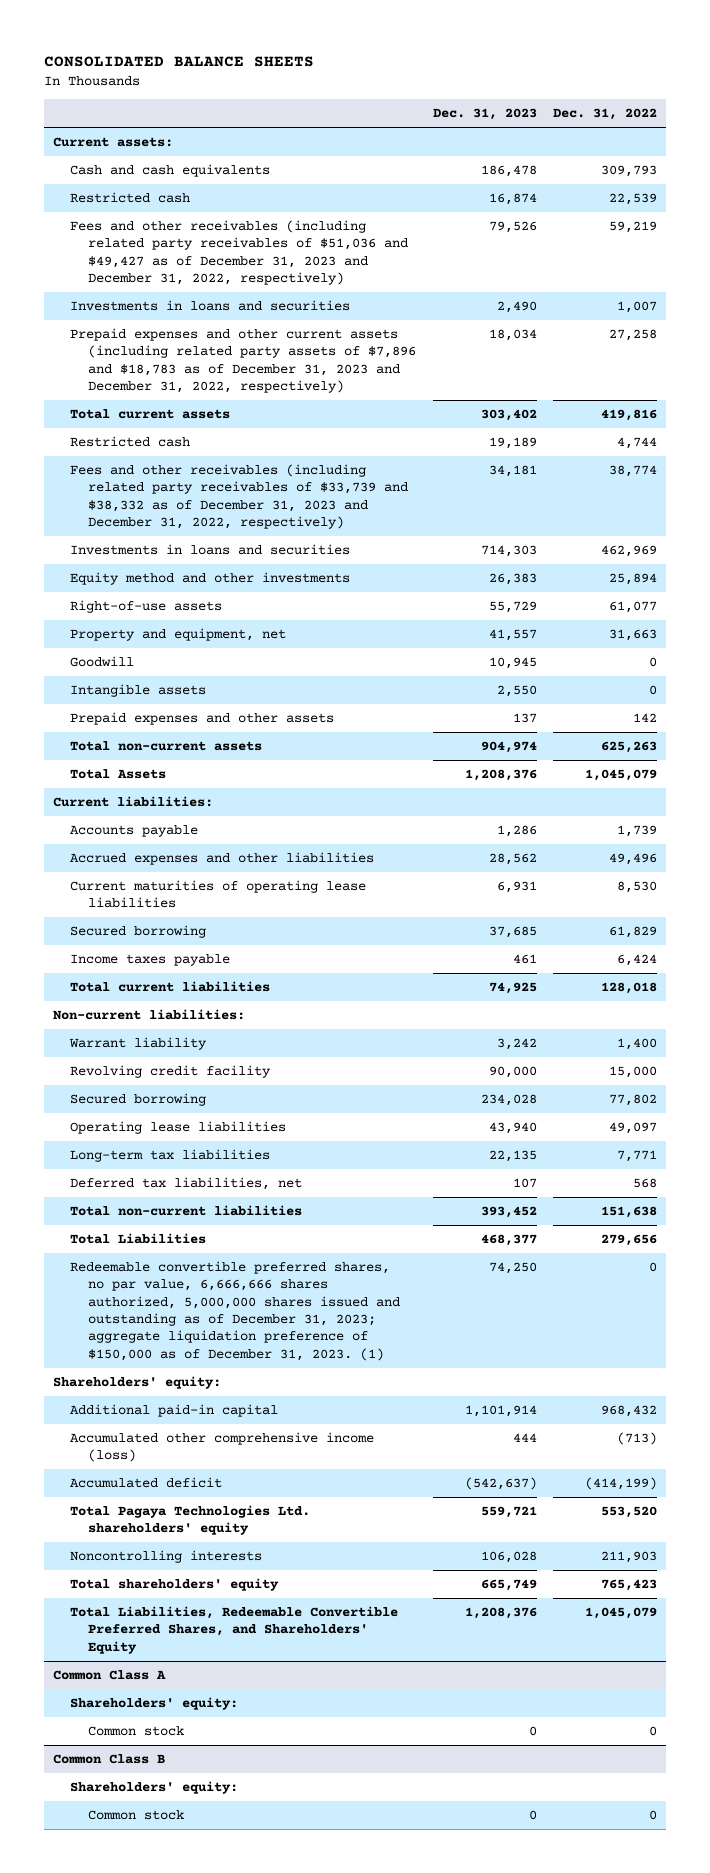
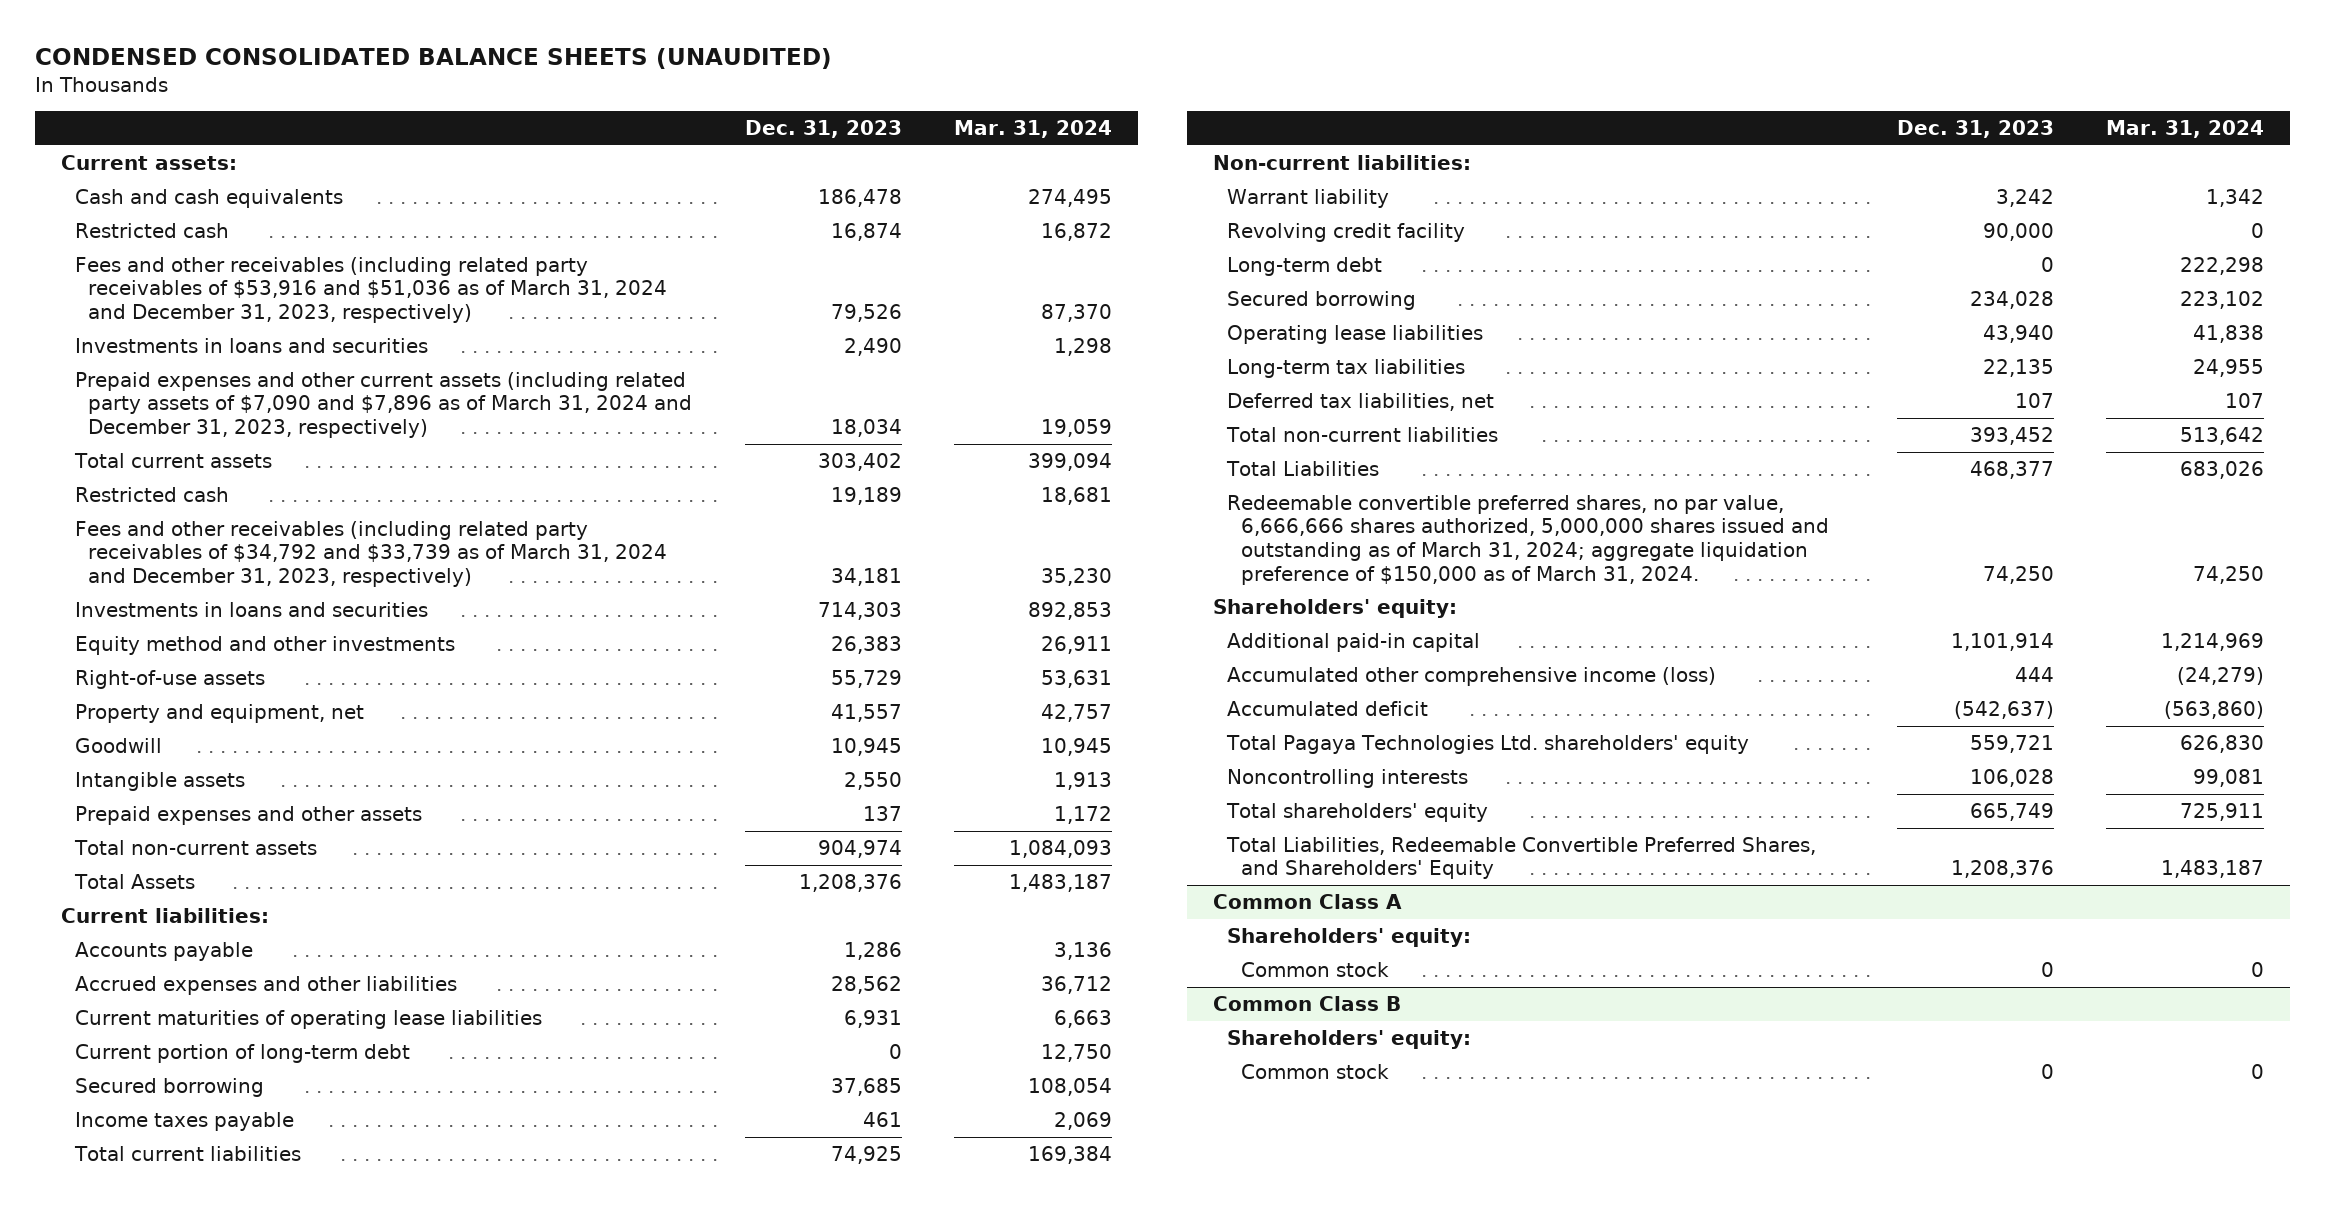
[44,56,315,68] CONSOLIDATED BALANCE SHEETS -> [34,48,832,70] CONDENSED CONSOLIDATED BALANCE SHEETS (UNAUDITED)
[553,108,658,121] Dec. 31, 2022 -> none
none -> [953,120,1112,139] Mar. 31, 2024
[70,220,409,286] Fees and other receivables (including related party receivables of $51,036 and $49,427 as of December 31, 2023 and December 31, 2022, respectively) -> [74,256,668,324] Fees and other receivables (including related party receivables of $53,916 and $51,036 as of March 31, 2024 and December 31, 2023, respectively)
[70,328,417,394] Prepaid expenses and other current assets (including related party assets of $7,896 and $18,783 as of December 31, 2023 and December 31, 2022, respectively) -> [74,371,693,439] Prepaid expenses and other current assets (including related party assets of $7,090 and $7,896 as of March 31, 2024 and December 31, 2023, respectively)
[70,464,409,530] Fees and other receivables (including related party receivables of $33,739 and $38,332 as of December 31, 2023 and December 31, 2022, respectively) -> [74,520,668,588] Fees and other receivables (including related party receivables of $34,792 and $33,739 as of March 31, 2024 and December 31, 2023, respectively)
none -> [74,1043,410,1063] Current portion of long-term debt
none -> [1226,256,1382,276] Long-term debt
[70,1261,401,1361] Redeemable convertible preferred shares, no par value, 6,666,666 shares authorized, 5,000,000 shares issued and outstanding as of December 31, 2023; aggregate liquidation preference of $150,000 as of December 31, 2023. (1) -> [1226,494,1829,585] Redeemable convertible preferred shares, no par value, 6,666,666 shares authorized, 5,000,000 shares issued and outstanding as of March 31, 2024; aggregate liquidation preference of $150,000 as of March 31, 2024.

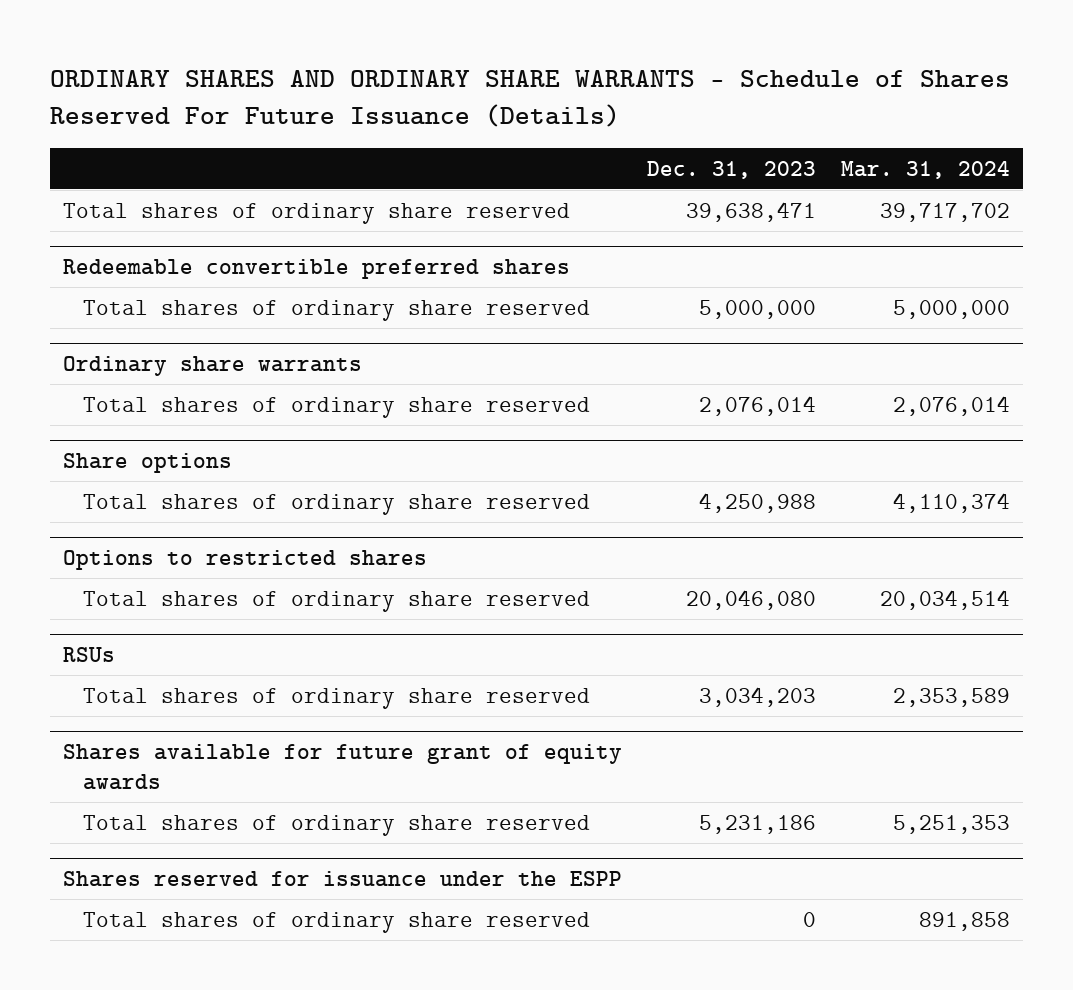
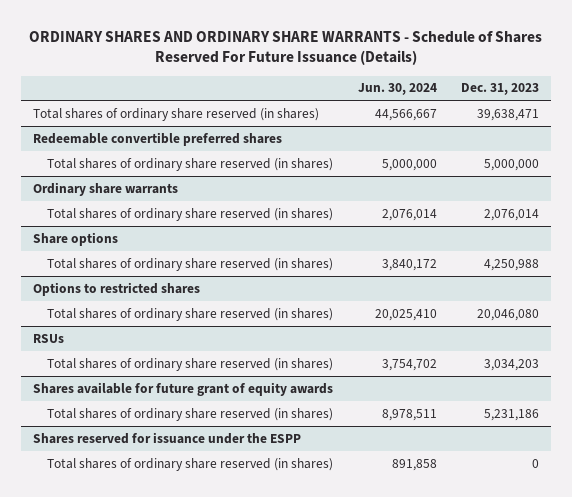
[841,160,1011,179] Mar. 31, 2024 -> none
none -> [357,83,437,96] Jun. 30, 2024
[62,202,570,224] Total shares of ordinary share reserved -> [33,107,320,121] Total shares of ordinary share reserved (in shares)
[83,299,591,321] Total shares of ordinary share reserved -> [47,157,334,171] Total shares of ordinary share reserved (in shares)
[83,396,591,418] Total shares of ordinary share reserved -> [47,207,334,221] Total shares of ordinary share reserved (in shares)
[83,493,591,515] Total shares of ordinary share reserved -> [47,257,334,271] Total shares of ordinary share reserved (in shares)
[83,590,591,612] Total shares of ordinary share reserved -> [47,307,334,321] Total shares of ordinary share reserved (in shares)
[83,687,591,709] Total shares of ordinary share reserved -> [47,357,334,371] Total shares of ordinary share reserved (in shares)
[83,814,591,836] Total shares of ordinary share reserved -> [47,407,334,421] Total shares of ordinary share reserved (in shares)
[83,911,591,933] Total shares of ordinary share reserved -> [47,457,334,471] Total shares of ordinary share reserved (in shares)

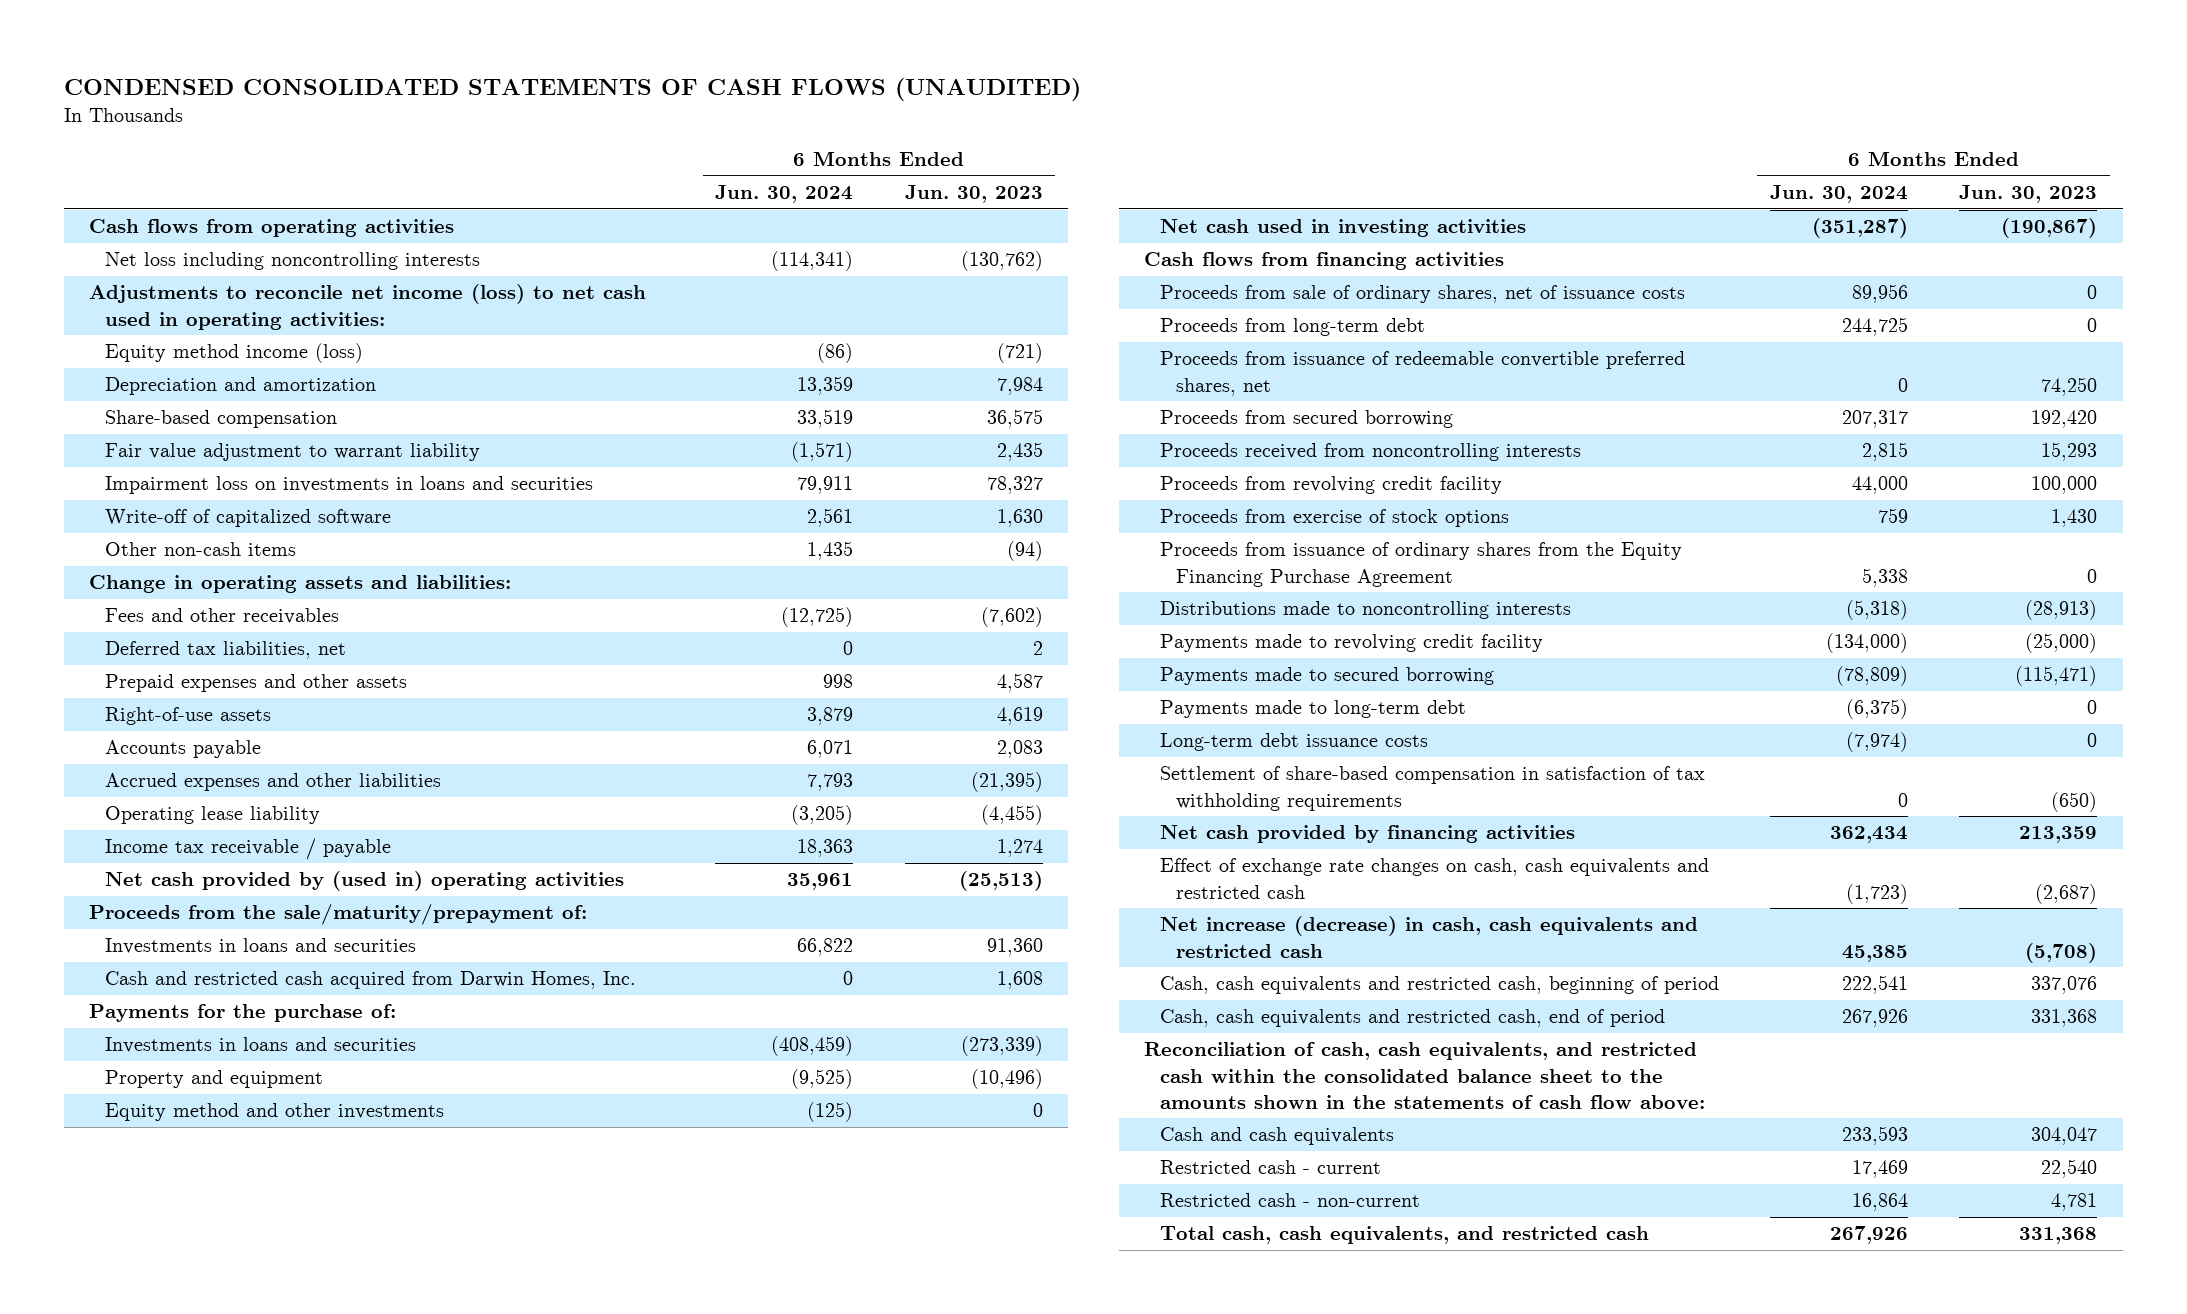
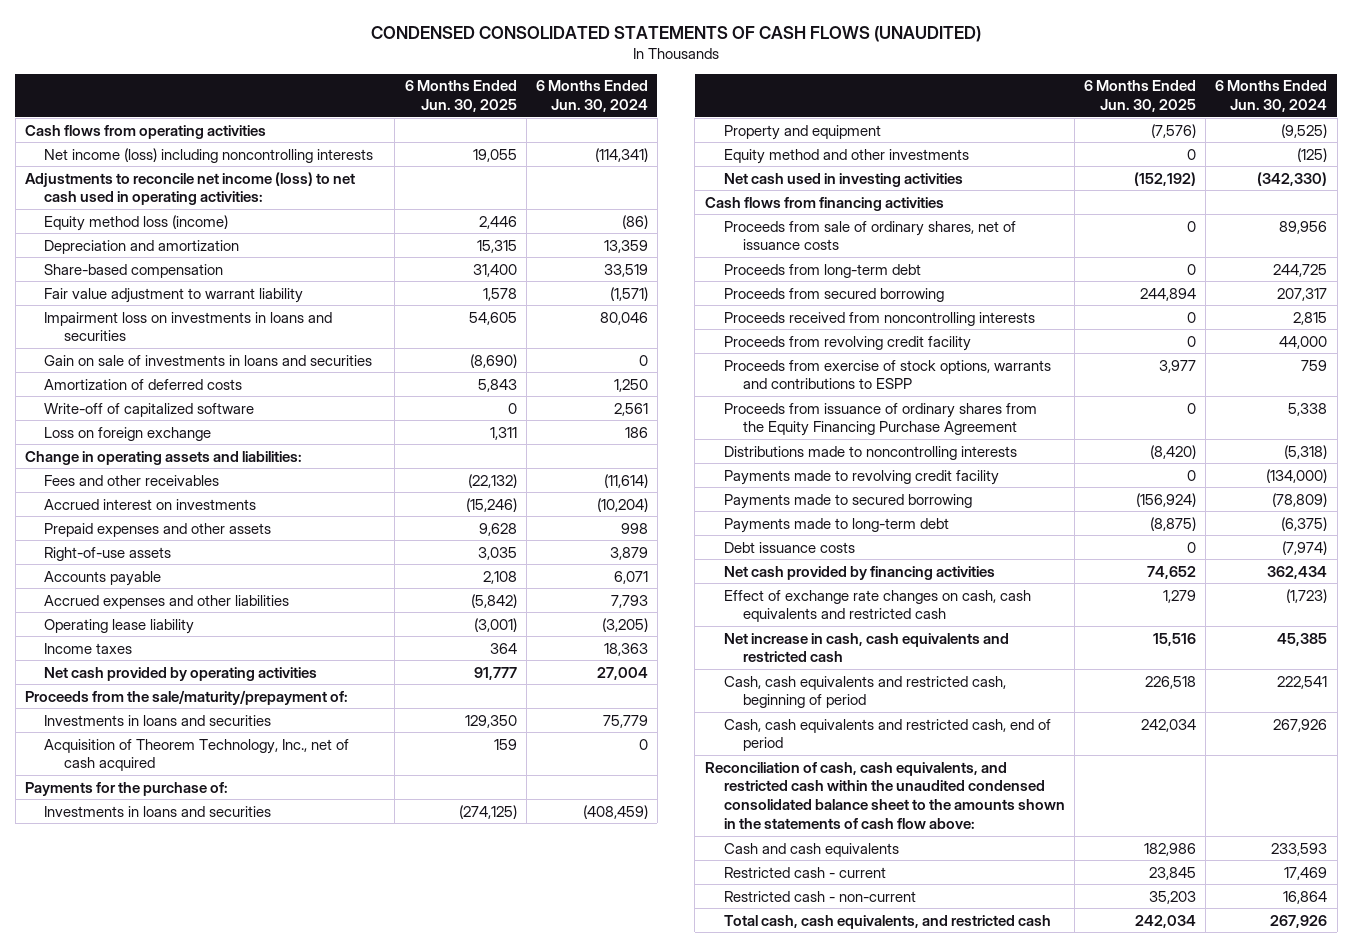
[904,185,1043,204] Jun. 30, 2023 -> none
none -> [404,80,517,113] 6 Months Ended Jun. 30, 2025
[105,252,481,271] Net loss including noncontrolling interests -> [44,147,374,163] Net income (loss) including noncontrolling interests
[105,343,364,364] Equity method income (loss) -> [44,214,229,231] Equity method loss (income)
[797,476,854,495] 79,911 -> [599,311,648,325] 80,046
none -> [44,354,373,366] Gain on sale of investments in loans and securities
none -> [44,378,243,390] Amortization of deferred costs
[105,542,297,557] Other non-cash items -> none
none -> [44,426,212,441] Loss on foreign exchange
[105,641,347,660] Deferred tax liabilities, net -> none
[781,607,854,628] (12,725) -> [603,473,648,488] (11,614)
none -> [44,498,257,510] Accrued interest on investments
[105,838,392,861] Income tax receivable / payable -> [44,642,133,654] Income taxes
[105,871,625,892] Net cash provided by (used in) operating activities -> [44,666,318,681] Net cash provided by operating activities
[787,873,854,891] 35,961 -> [596,666,648,680] 27,004
[797,938,854,957] 66,822 -> [602,714,648,728] 75,779
[105,971,637,990] Cash and restricted cash acquired from Darwin Homes, Inc. -> [44,738,350,772] Acquisition of Theorem Technology, Inc., net of cash acquired
[1812,218,1909,239] (351,287) -> [1257,171,1328,186] (342,330)
[1159,351,1685,396] Proceeds from issuance of redeemable convertible preferred shares, net -> none
[1159,509,1509,528] Proceeds from exercise of stock options -> [723,359,1051,390] Proceeds from exercise of stock options, warrants and contributions to ESPP
[1159,766,1705,811] Settlement of share-based compensation in satisfaction of tax withholding requirements -> none
[1159,733,1428,752] Long-term debt issuance costs -> [723,541,855,553] Debt issuance costs
[1159,916,1698,958] Net increase (decrease) in cash, cash equivalents and restricted cash -> [723,632,1009,663] Net increase in cash, cash equivalents and restricted cash
[1144,1042,1705,1109] Reconciliation of cash, cash equivalents, and restricted cash within the consolidated balance sheet to the amounts shown in the statements of cash flow above: -> [704,761,1065,830] Reconciliation of cash, cash equivalents, and restricted cash within the unaudited condensed consolidated balance sheet to the amounts shown in the statements of cash flow above:

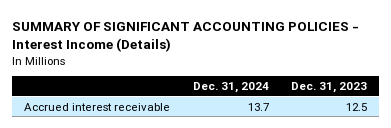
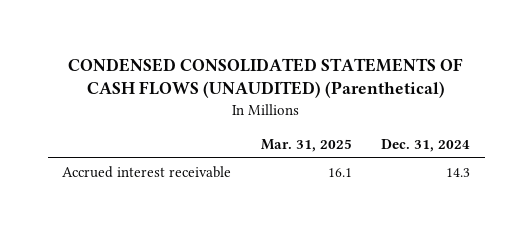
[12,21,360,52] SUMMARY OF SIGNIFICANT ACCOUNTING POLICIES - Interest Income (Details) -> [68,57,464,99] CONDENSED CONSOLIDATED STATEMENTS OF CASH FLOWS (UNAUDITED) (Parenthetical)
[291,82,368,94] Dec. 31, 2023 -> none
none -> [260,138,352,152] Mar. 31, 2025
[247,102,269,111] 13.7 -> [446,167,471,177] 14.3

